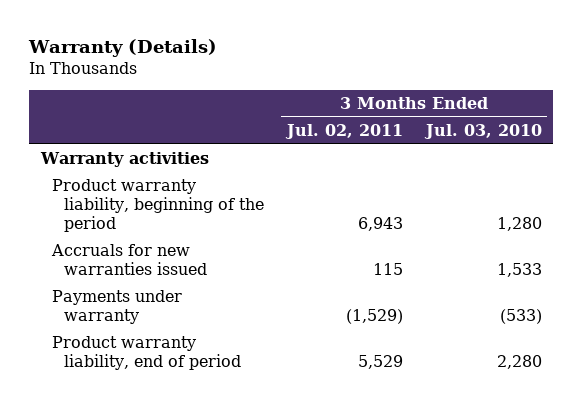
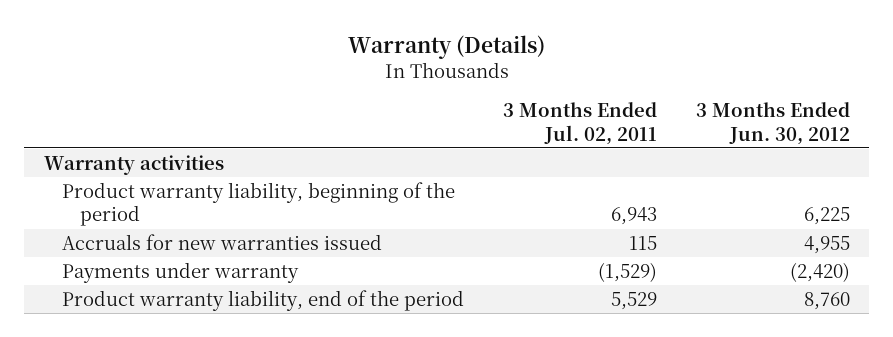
[423,123,542,139] Jul. 03, 2010 -> none
none -> [695,102,850,145] 3 Months Ended Jun. 30, 2012
[52,336,241,371] Product warranty liability, end of period -> [61,289,464,311] Product warranty liability, end of the period

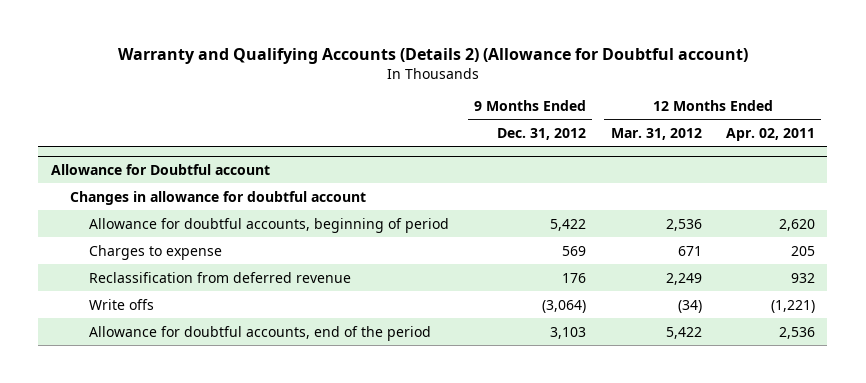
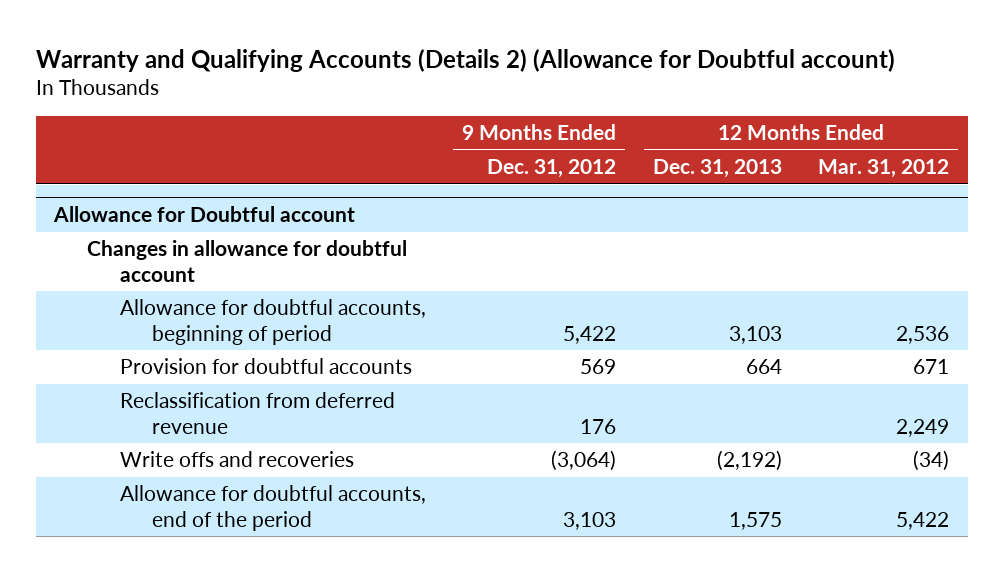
[726,127,816,141] Apr. 02, 2011 -> none
none -> [652,159,782,179] Dec. 31, 2013
[89,244,223,260] Charges to expense -> [119,358,412,375] Provision for doubtful accounts
[89,298,155,310] Write offs -> [119,451,354,468] Write offs and recoveries

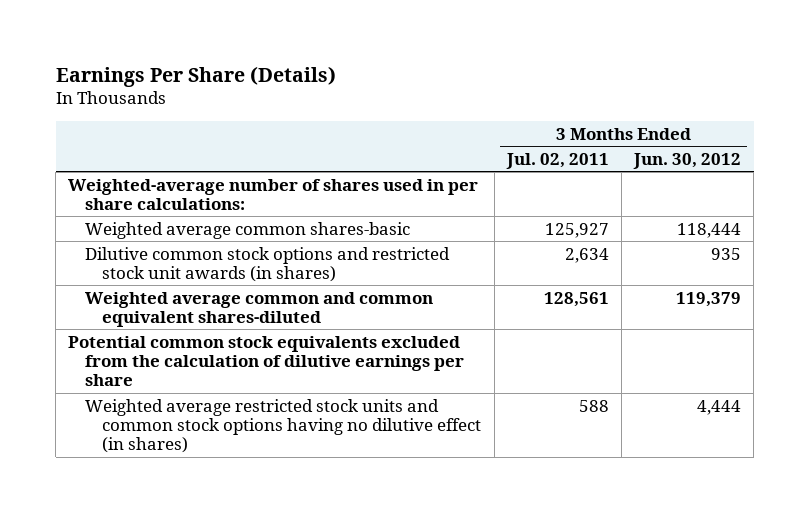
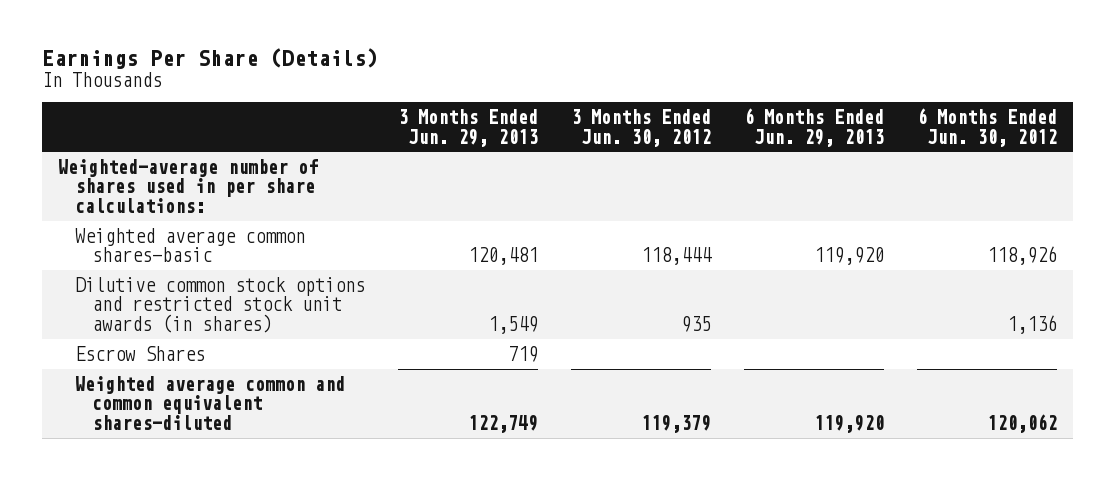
[505,152,609,169] Jul. 02, 2011 -> none
none -> [398,109,539,147] 3 Months Ended Jun. 29, 2013
none -> [743,108,884,147] 6 Months Ended Jun. 29, 2013
none -> [916,108,1057,147] 6 Months Ended Jun. 30, 2012
none -> [75,345,206,361] Escrow Shares
[68,335,465,387] Potential common stock equivalents excluded from the calculation of dilutive earnings per share -> none
[85,398,482,454] Weighted average restricted stock units and common stock options having no dilutive effect (in shares) -> none

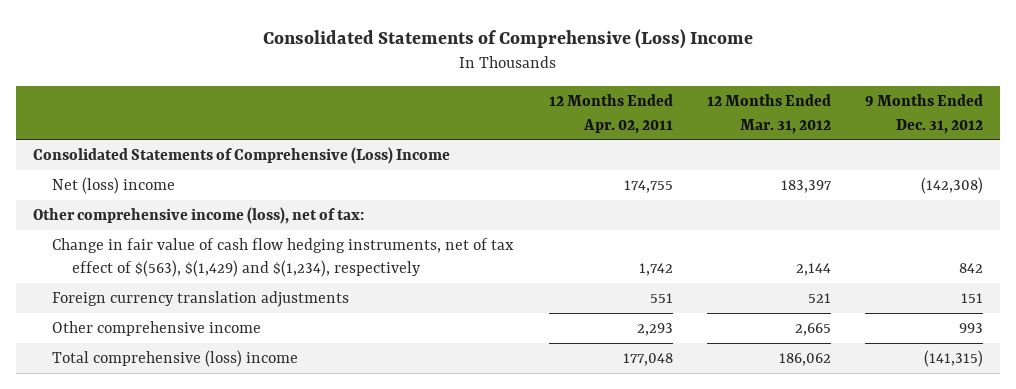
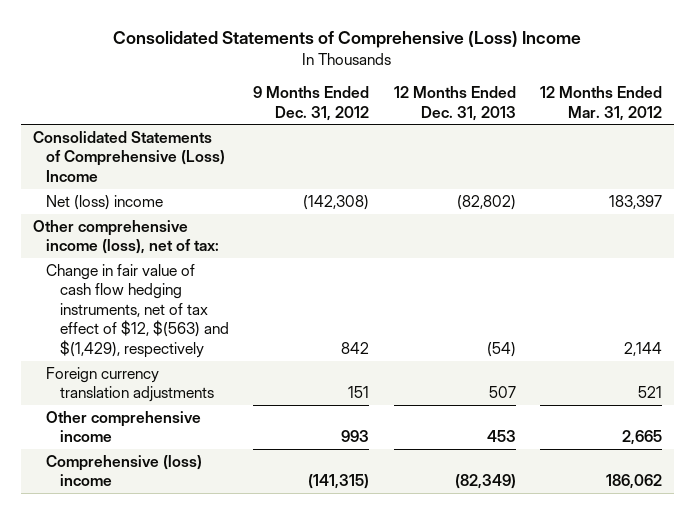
[548,94,673,134] 12 Months Ended Apr. 02, 2011 -> none
none -> [393,86,516,121] 12 Months Ended Dec. 31, 2013
[52,238,515,278] Change in fair value of cash flow hedging instruments, net of tax effect of $(563), $(1,429) and $(1,234), respectively -> [46,263,230,358] Change in fair value of cash flow hedging instruments, net of tax effect of $12, $(563) and $(1,429), respectively
[52,350,299,368] Total comprehensive (loss) income -> [46,454,203,487] Comprehensive (loss) income

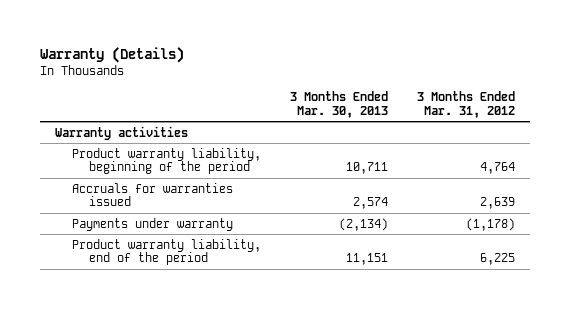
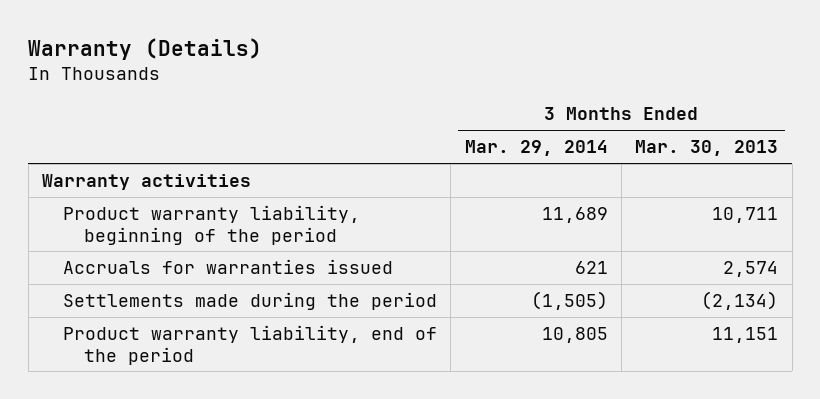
[417,90,516,118] 3 Months Ended Mar. 31, 2012 -> none
none -> [464,140,608,157] Mar. 29, 2014
[72,217,234,231] Payments under warranty -> [62,291,437,310] Settlements made during the period

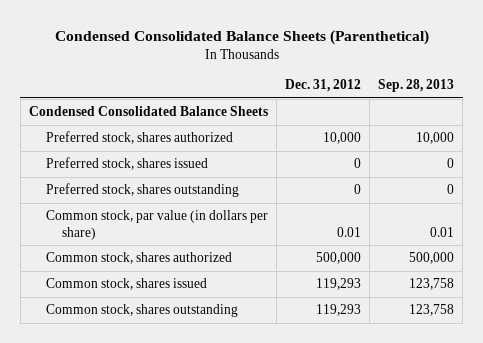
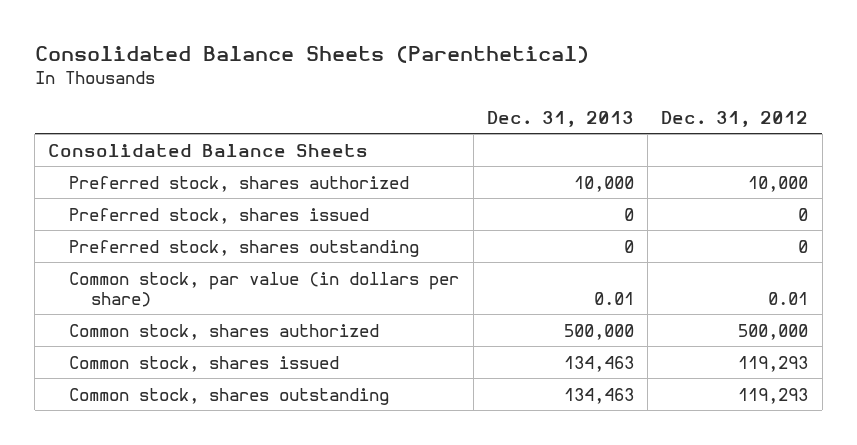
[54,29,429,45] Condensed Consolidated Balance Sheets (Parenthetical) -> [34,45,589,63] Consolidated Balance Sheets (Parenthetical)
[378,79,455,93] Sep. 28, 2013 -> none
none -> [486,110,634,127] Dec. 31, 2013
[28,106,268,117] Condensed Consolidated Balance Sheets -> [48,143,369,157] Consolidated Balance Sheets

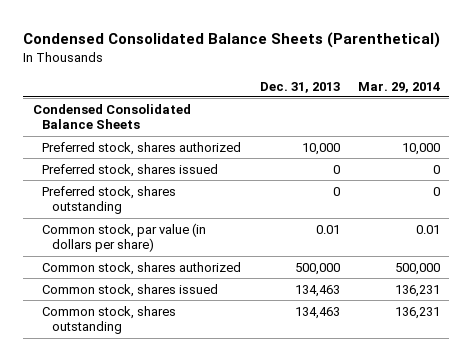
[34,45,589,63] Consolidated Balance Sheets (Parenthetical) -> [23,31,441,48] Condensed Consolidated Balance Sheets (Parenthetical)
[661,110,809,127] Dec. 31, 2012 -> none
none -> [357,81,440,93] Mar. 29, 2014
[48,143,369,157] Consolidated Balance Sheets -> [32,103,191,130] Condensed Consolidated Balance Sheets

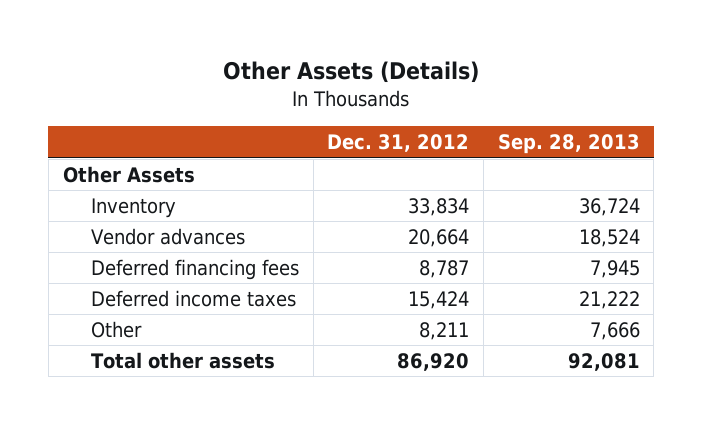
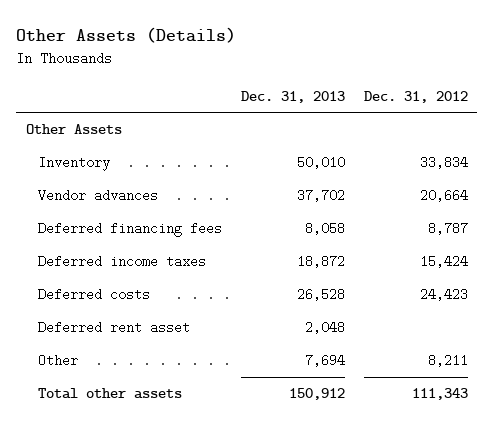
[497,134,640,155] Sep. 28, 2013 -> none
none -> [240,90,345,103] Dec. 31, 2013
none -> [38,288,151,302] Deferred costs
none -> [38,321,191,335] Deferred rent asset
[397,352,470,371] 86,920 -> [411,388,468,401] 111,343

